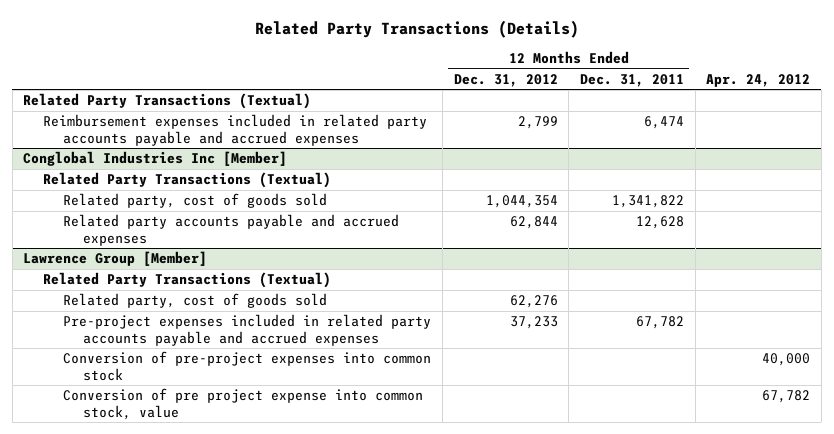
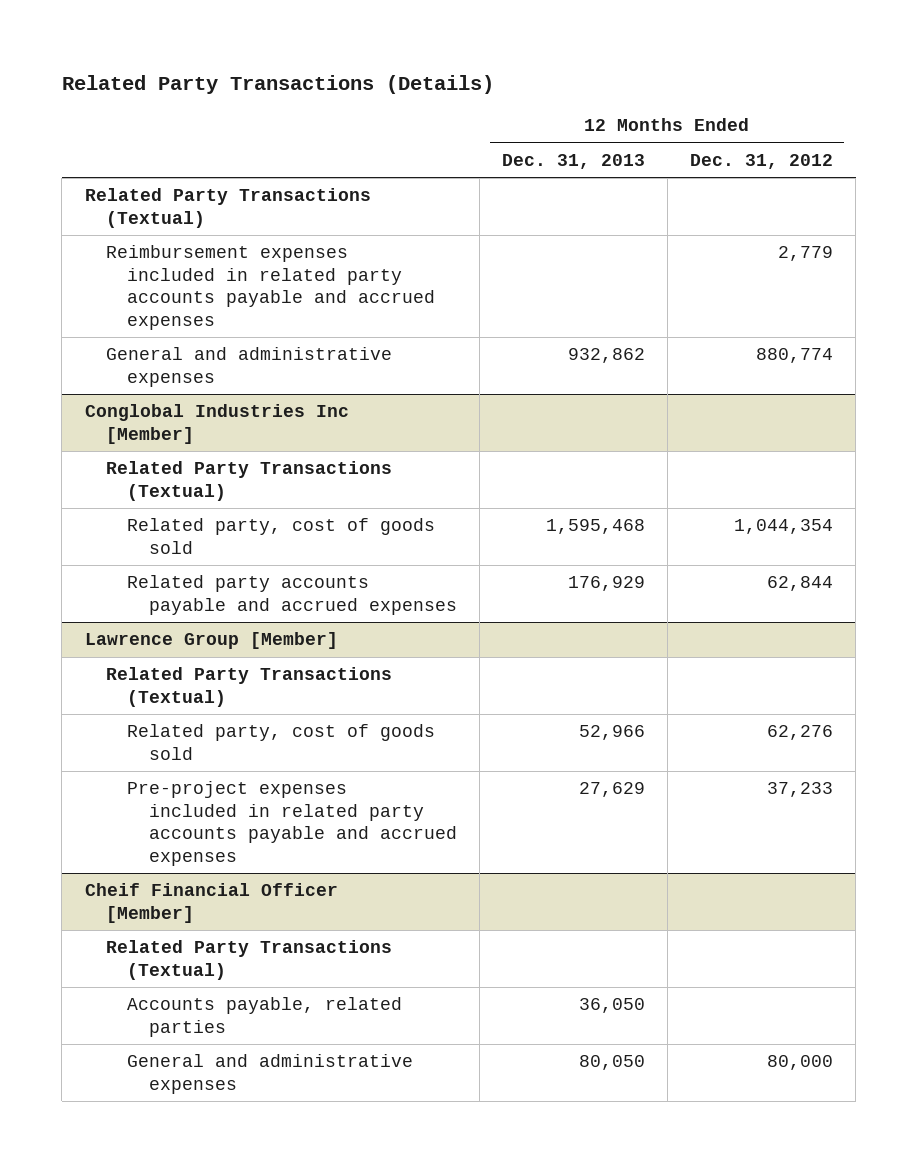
[579,73,684,87] Dec. 31, 2011 -> none
[706,73,811,87] Apr. 24, 2012 -> none
none -> [501,153,645,169] Dec. 31, 2013
[517,116,558,130] 2,799 -> [778,246,834,262] 2,779
none -> [105,347,392,387] General and administrative expenses
[63,351,432,381] Conversion of pre-project expenses into common stock -> none
[63,388,424,420] Conversion of pre project expense into common stock, value -> none
none -> [84,883,338,923] Cheif Financial Officer [Member]
none -> [105,940,392,980] Related Party Transactions (Textual)
none -> [127,997,403,1037] Accounts payable, related parties
none -> [127,1054,414,1094] General and administrative expenses

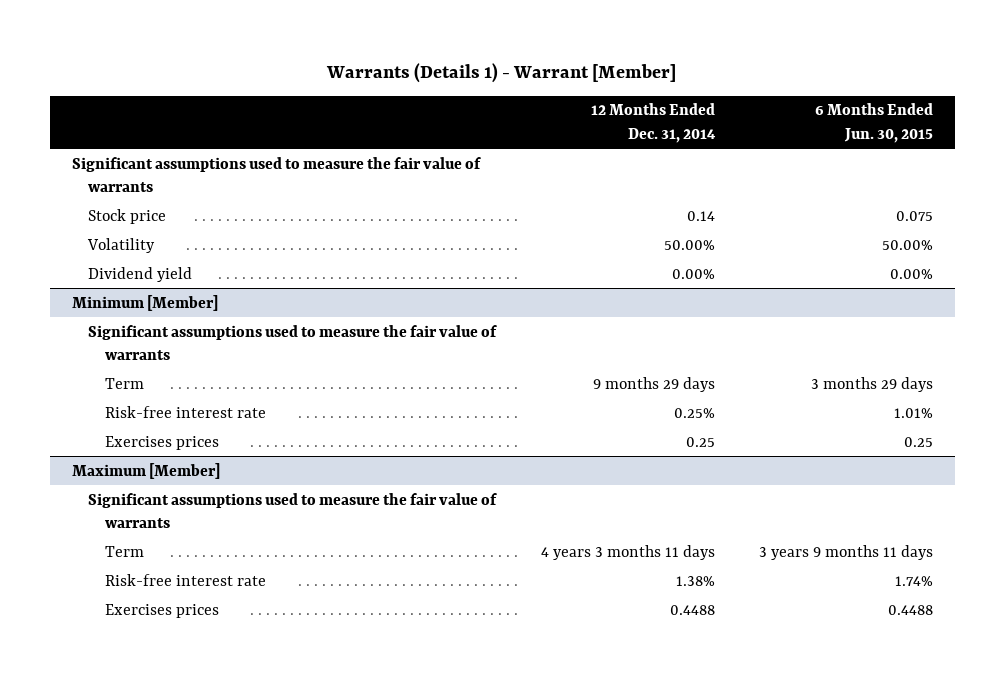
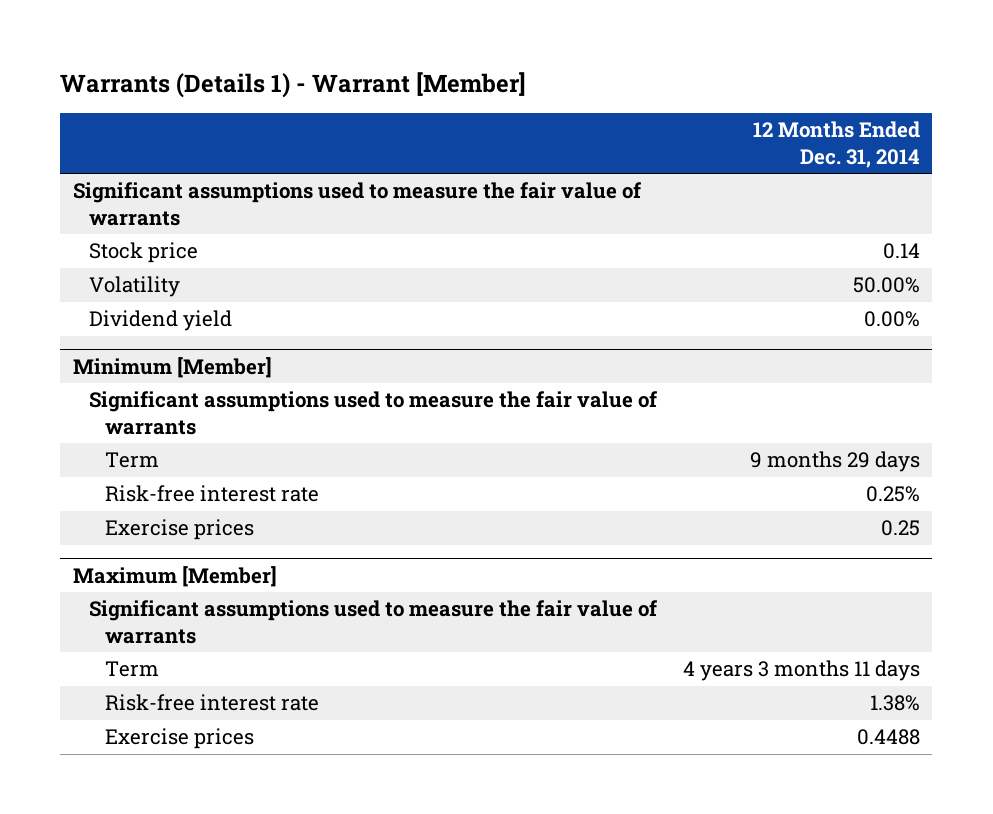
[814,103,933,144] 6 Months Ended Jun. 30, 2015 -> none
[105,435,220,450] Exercises prices -> [104,519,254,541] Exercise prices
[105,603,220,618] Exercises prices -> [104,728,254,750] Exercise prices

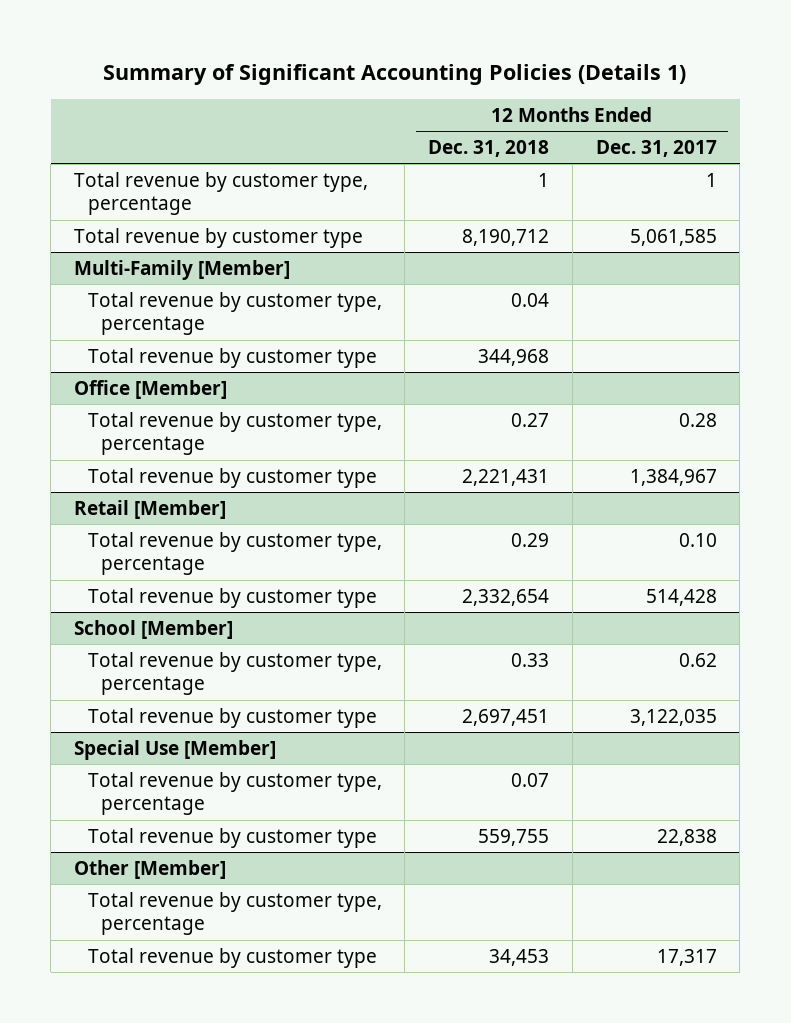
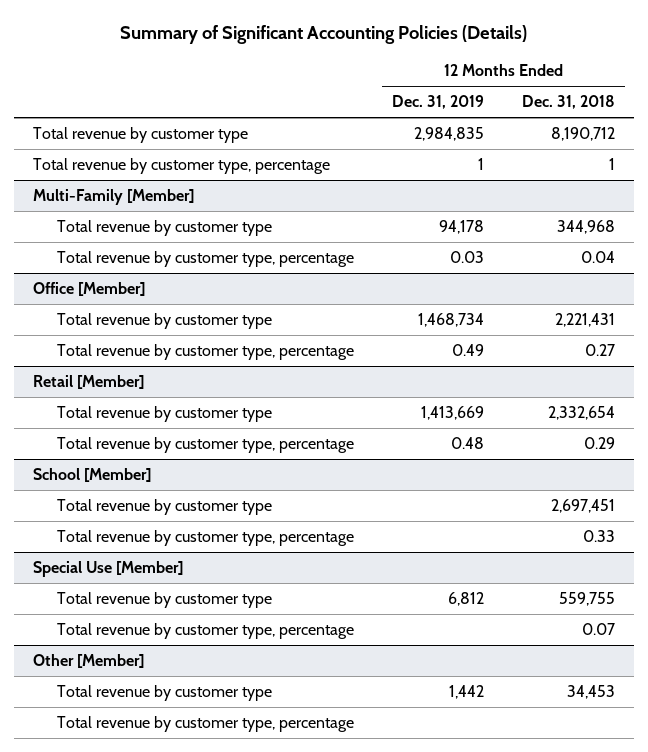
[103,63,687,85] Summary of Significant Accounting Policies (Details 1) -> [120,25,528,45] Summary of Significant Accounting Policies (Details)
[595,140,717,158] Dec. 31, 2017 -> none
none -> [391,95,484,110] Dec. 31, 2019
[73,171,368,216] Total revenue by customer type, percentage -> [33,158,331,175] Total revenue by customer type, percentage
[87,291,382,336] Total revenue by customer type, percentage -> [56,251,354,268] Total revenue by customer type, percentage
[87,411,382,456] Total revenue by customer type, percentage -> [56,344,354,361] Total revenue by customer type, percentage
[87,531,382,576] Total revenue by customer type, percentage -> [56,437,354,454] Total revenue by customer type, percentage
[87,651,382,696] Total revenue by customer type, percentage -> [56,530,354,547] Total revenue by customer type, percentage
[87,771,382,816] Total revenue by customer type, percentage -> [56,623,354,640] Total revenue by customer type, percentage
[87,891,382,936] Total revenue by customer type, percentage -> [56,716,354,733] Total revenue by customer type, percentage

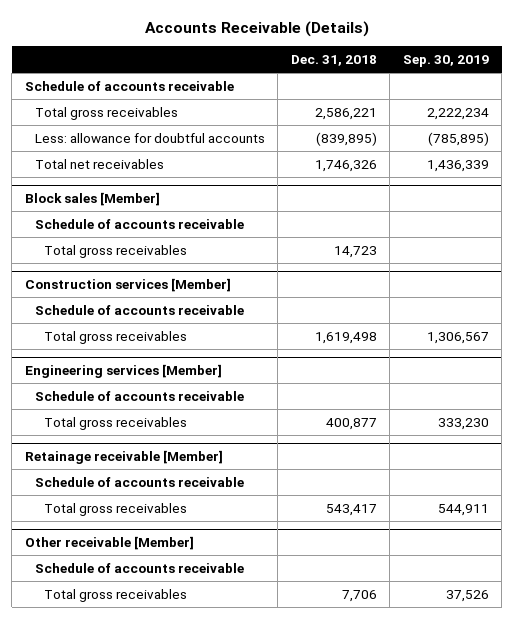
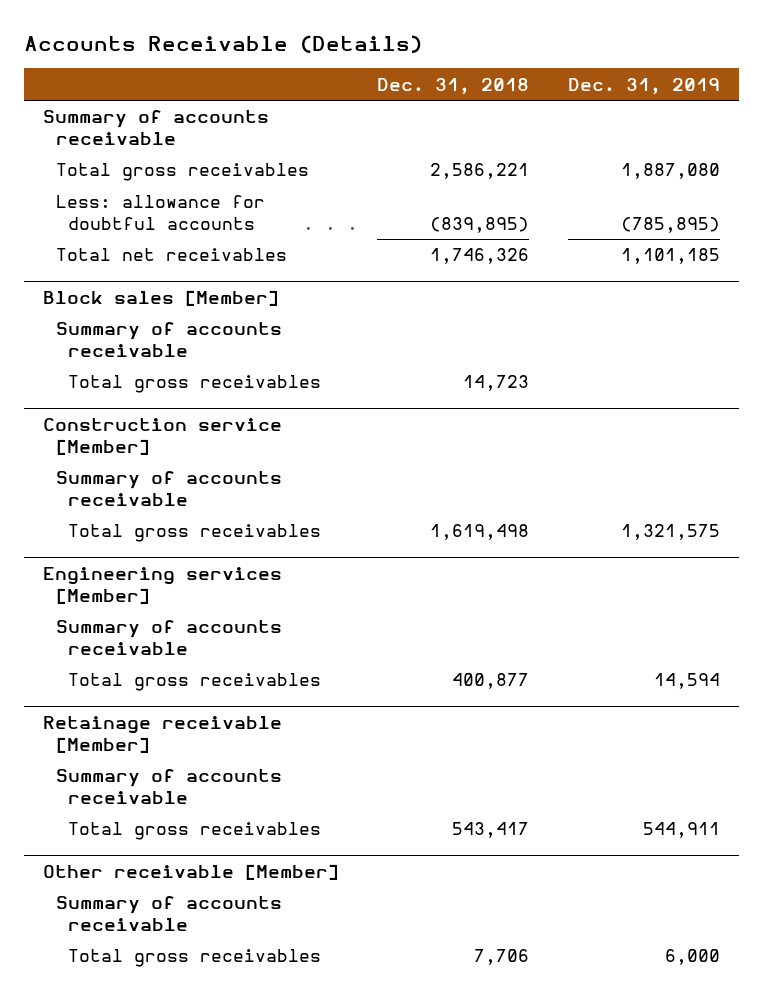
[402,55,489,68] Sep. 30, 2019 -> none
none -> [567,77,720,95] Dec. 31, 2019
[24,80,234,91] Schedule of accounts receivable -> [42,110,269,146] Summary of accounts receivable
[34,218,244,229] Schedule of accounts receivable -> [55,322,282,358] Summary of accounts receivable
[24,278,231,293] Construction services [Member] -> [42,418,282,455] Construction service [Member]
[34,304,244,315] Schedule of accounts receivable -> [55,471,282,507] Summary of accounts receivable
[34,390,244,401] Schedule of accounts receivable -> [55,620,282,656] Summary of accounts receivable
[34,476,244,487] Schedule of accounts receivable -> [55,769,282,805] Summary of accounts receivable
[34,562,244,573] Schedule of accounts receivable -> [55,896,282,932] Summary of accounts receivable

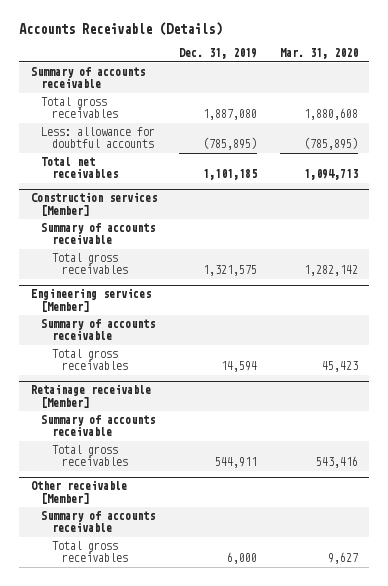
[377,77,530,95] Dec. 31, 2018 -> none
none -> [279,48,358,60] Mar. 31, 2020
[42,290,279,307] Block sales [Member] -> none
[55,322,282,358] Summary of accounts receivable -> none
[68,375,322,394] Total gross receivables -> none
[42,418,282,455] Construction service [Member] -> [30,192,157,216] Construction services [Member]

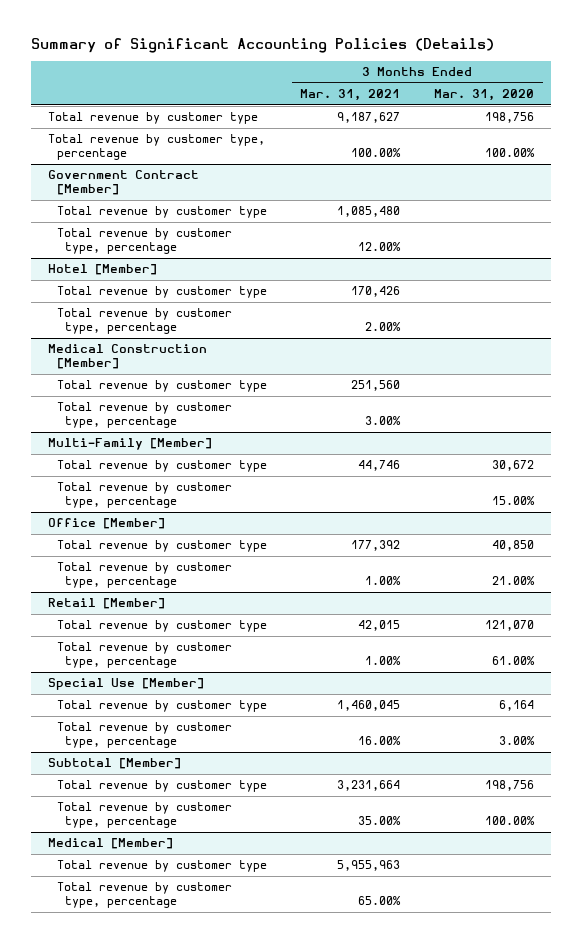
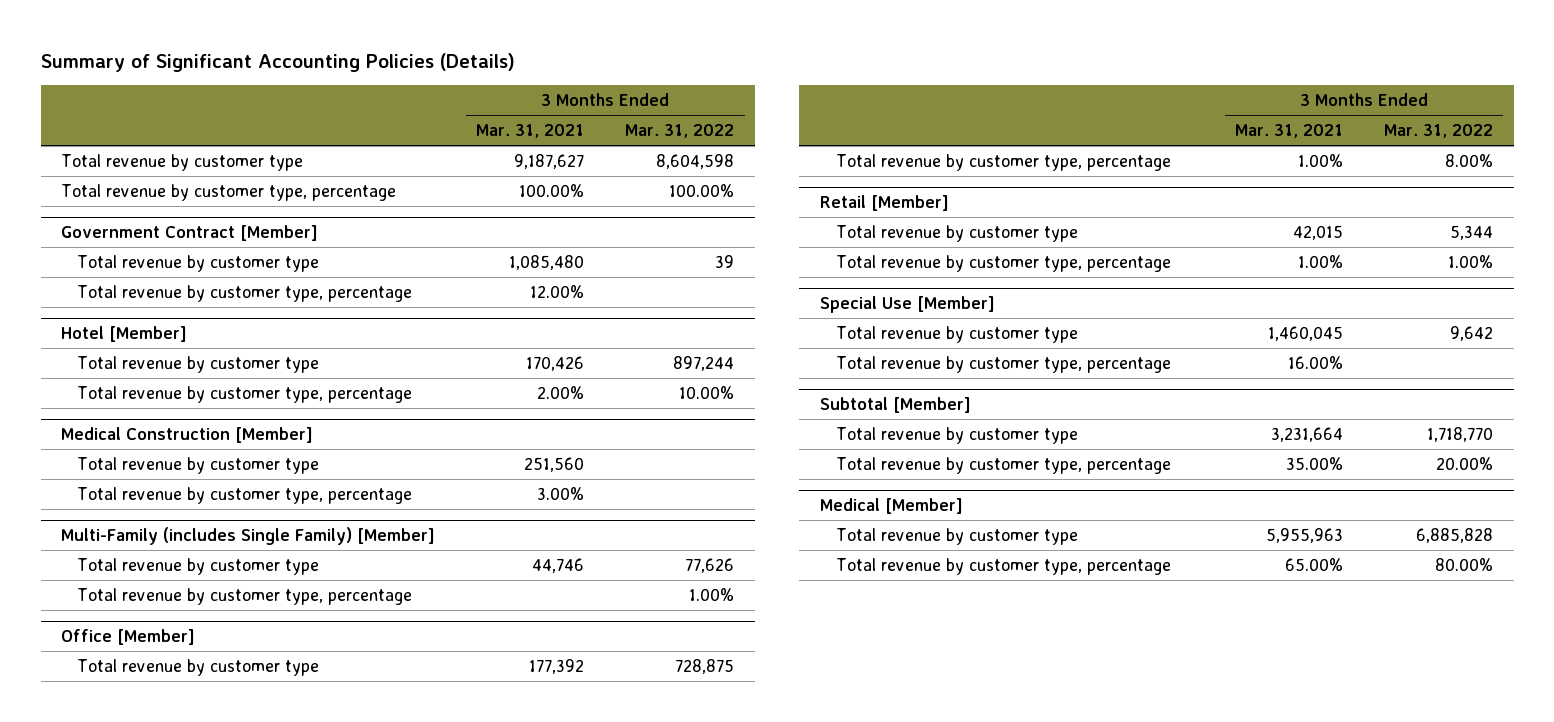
[434,89,535,102] Mar. 31, 2020 -> none
none -> [625,124,735,139] Mar. 31, 2022
[48,438,213,451] Multi-Family [Member] -> [61,527,436,546] Multi-Family (includes Single Family) [Member]

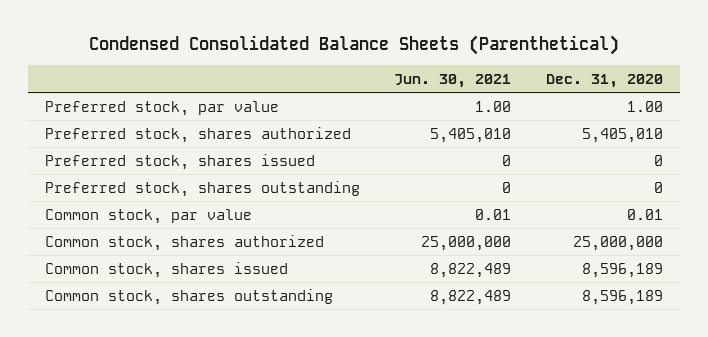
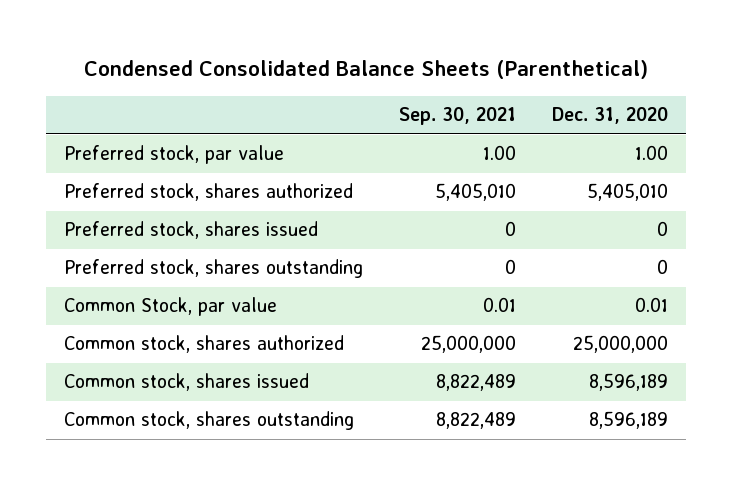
[394,73,512,88] Jun. 30, 2021 -> none
none -> [399,107,517,126] Sep. 30, 2021
[45,208,253,224] Common stock, par value -> [64,297,278,317] Common Stock, par value

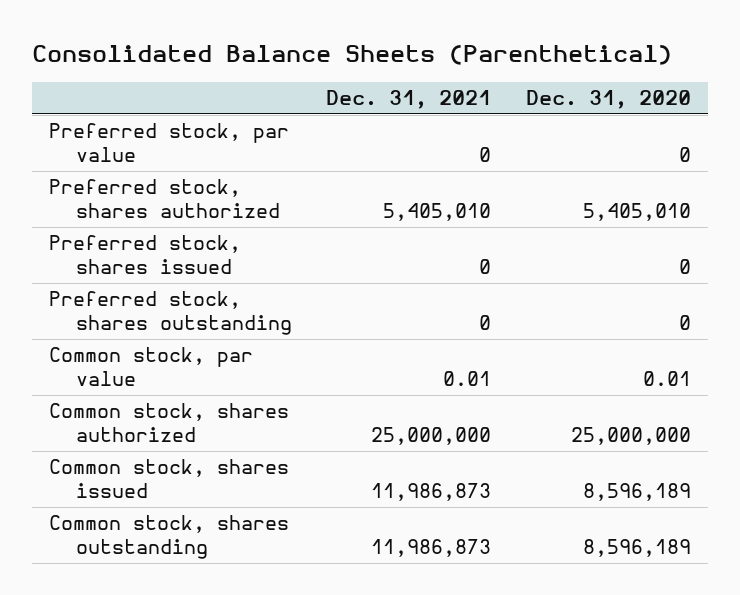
[84,60,649,80] Condensed Consolidated Balance Sheets (Parenthetical) -> [31,45,672,66] Consolidated Balance Sheets (Parenthetical)
[399,107,517,126] Sep. 30, 2021 -> none
none -> [326,90,492,110] Dec. 31, 2021
[634,145,668,161] 1.00 -> [678,147,691,163] 0
[64,297,278,317] Common Stock, par value -> [49,347,254,387] Common stock, par value

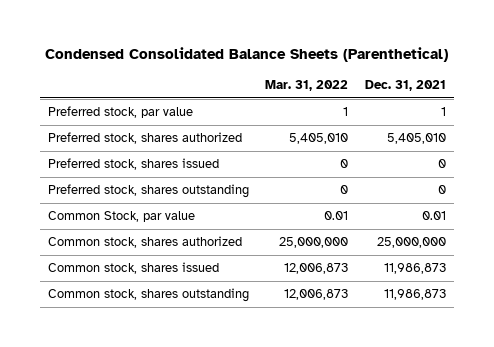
[31,45,672,66] Consolidated Balance Sheets (Parenthetical) -> [44,47,448,63] Condensed Consolidated Balance Sheets (Parenthetical)
[525,90,691,110] Dec. 31, 2020 -> none
none -> [265,80,349,92] Mar. 31, 2022
[479,147,492,163] 0 -> [440,107,446,117] 1
[49,347,254,387] Common stock, par value -> [47,211,195,223] Common Stock, par value

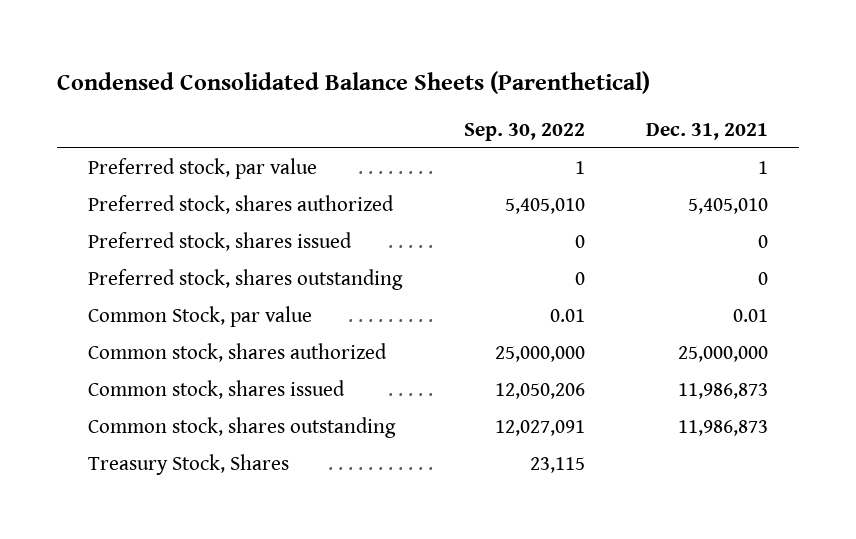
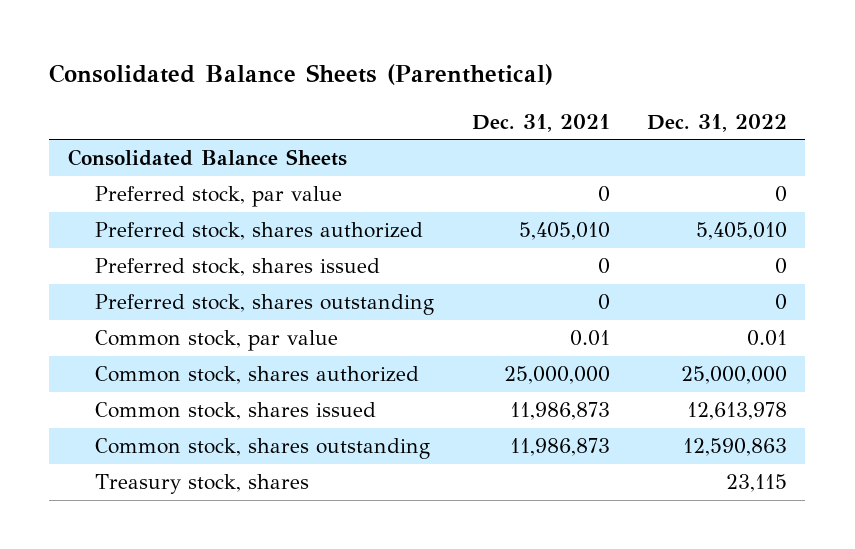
[57,70,651,94] Condensed Consolidated Balance Sheets (Parenthetical) -> [49,64,554,86] Consolidated Balance Sheets (Parenthetical)
[463,122,585,141] Sep. 30, 2022 -> none
none -> [646,113,787,132] Dec. 31, 2022
none -> [67,149,347,167] Consolidated Balance Sheets
[758,160,769,174] 1 -> [597,186,610,203] 0
[88,305,313,327] Common Stock, par value -> [95,330,339,352] Common stock, par value
[88,453,290,475] Treasury Stock, Shares -> [95,474,310,495] Treasury stock, shares

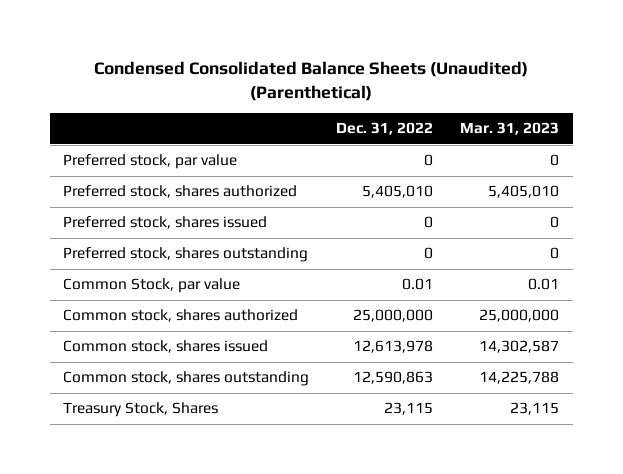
[49,64,554,86] Consolidated Balance Sheets (Parenthetical) -> [94,60,529,101] Condensed Consolidated Balance Sheets (Unaudited) (Parenthetical)
[471,113,610,132] Dec. 31, 2021 -> none
none -> [460,122,560,136] Mar. 31, 2023
[67,149,347,167] Consolidated Balance Sheets -> none
[95,330,339,352] Common stock, par value -> [63,278,241,294] Common Stock, par value
[95,474,310,495] Treasury stock, shares -> [63,402,219,418] Treasury Stock, Shares

